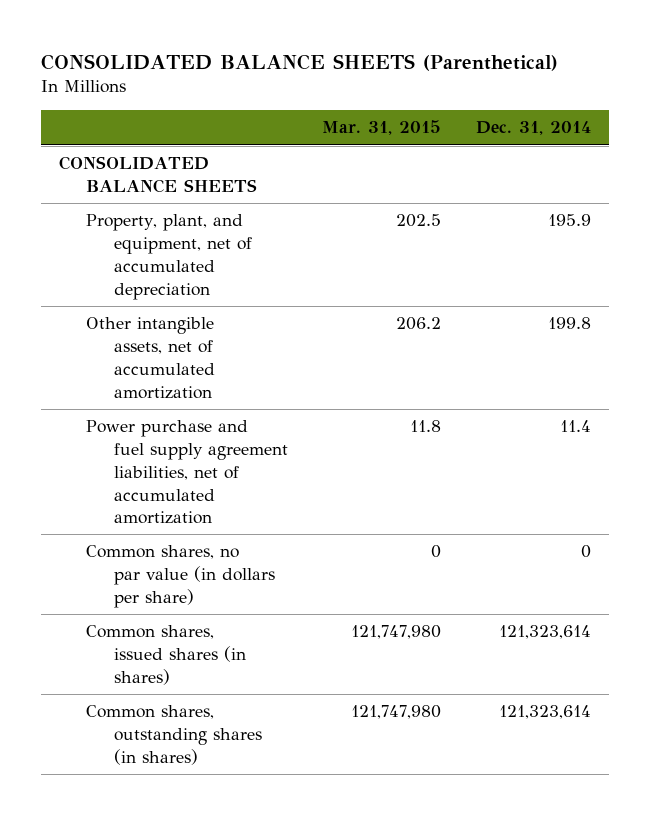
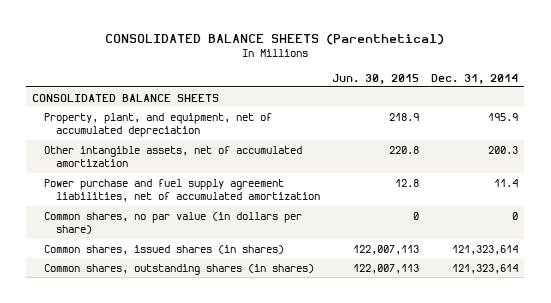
[322,120,442,136] Mar. 31, 2015 -> none
none -> [332,73,420,84] Jun. 30, 2015
[548,317,592,330] 199.8 -> [488,145,519,154] 200.3

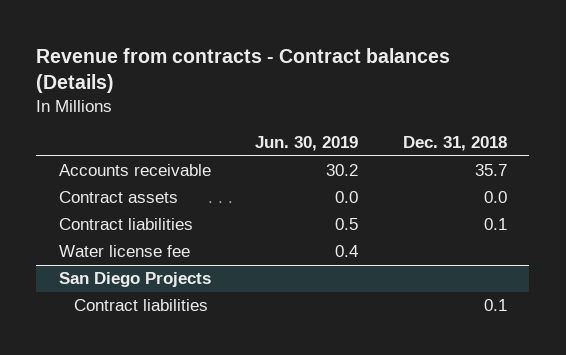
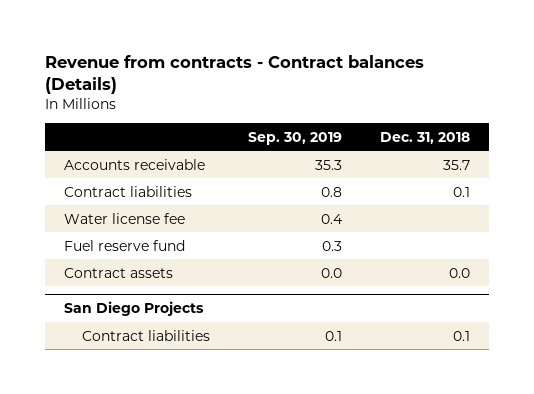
[255,136,359,152] Jun. 30, 2019 -> none
none -> [247,131,342,145] Sep. 30, 2019
none -> [64,239,186,251] Fuel reserve fund
[58,191,178,204] Contract assets -> [64,267,174,278] Contract assets

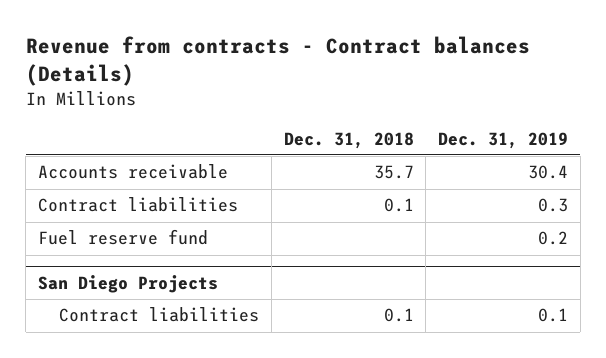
[247,131,342,145] Sep. 30, 2019 -> none
none -> [437,131,568,149] Dec. 31, 2019
[64,212,186,224] Water license fee -> none
[64,267,174,278] Contract assets -> none

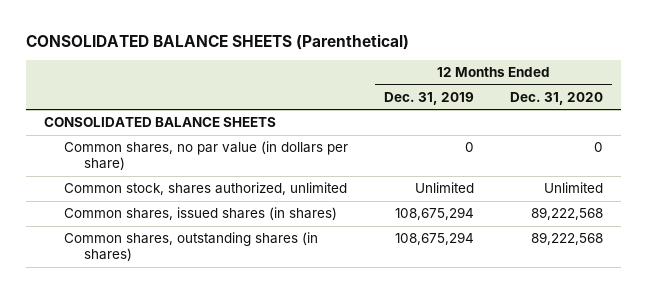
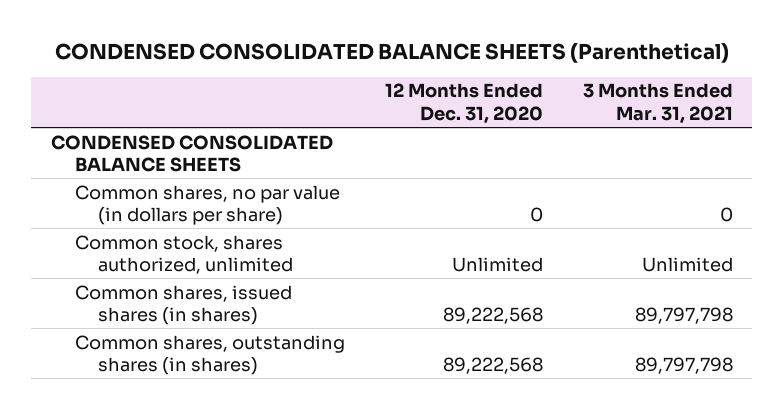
[25,33,409,50] CONSOLIDATED BALANCE SHEETS (Parenthetical) -> [54,43,729,64] CONDENSED CONSOLIDATED BALANCE SHEETS (Parenthetical)
[384,91,475,105] Dec. 31, 2019 -> none
none -> [582,83,733,124] 3 Months Ended Mar. 31, 2021
[43,117,276,128] CONSOLIDATED BALANCE SHEETS -> [51,134,334,172] CONDENSED CONSOLIDATED BALANCE SHEETS

